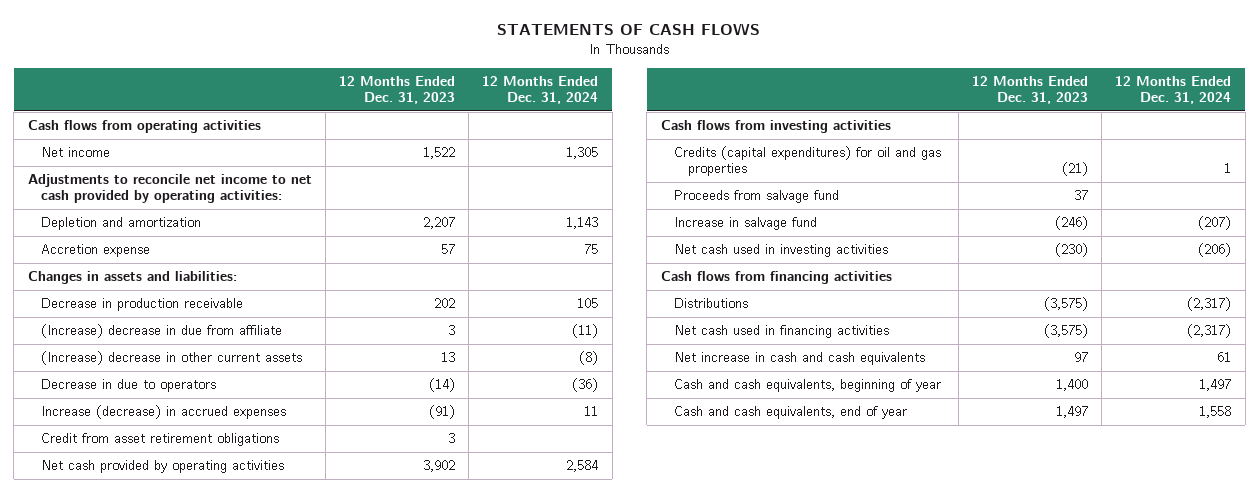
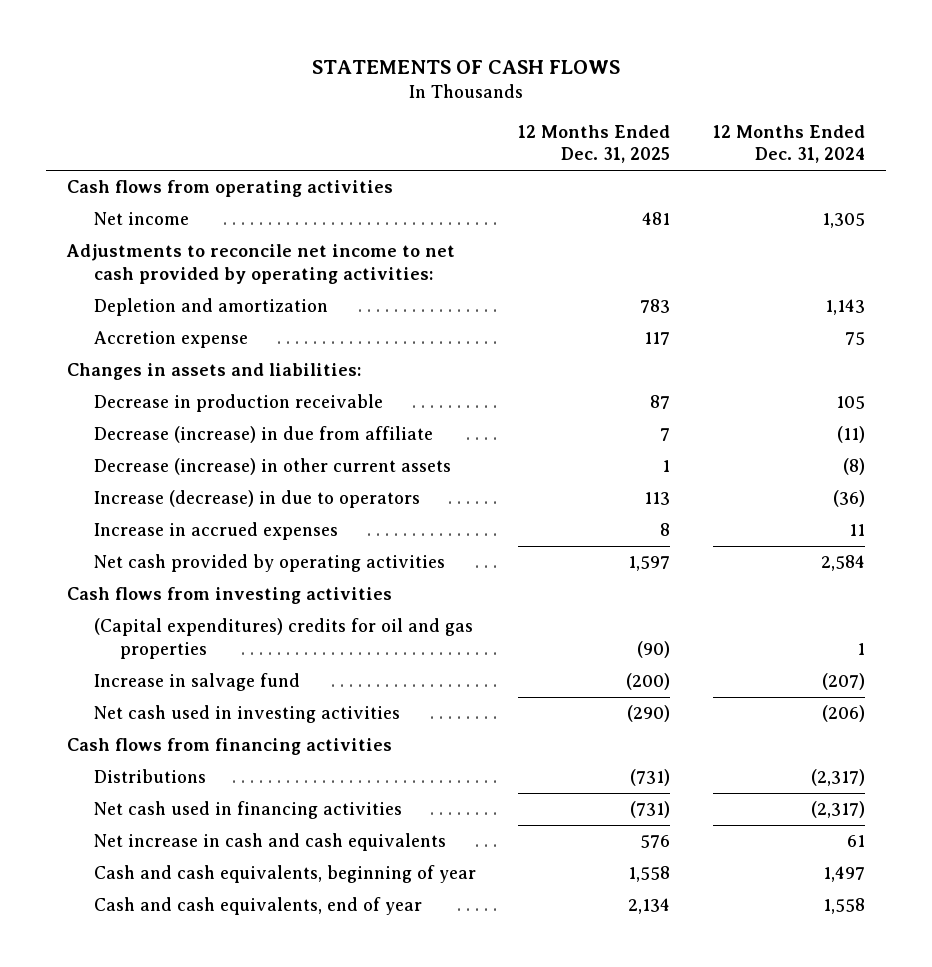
[339,76,456,105] 12 Months Ended Dec. 31, 2023 -> none
none -> [518,124,671,164] 12 Months Ended Dec. 31, 2025
[41,433,280,447] Credit from asset retirement obligations -> none
[41,324,283,339] (Increase) decrease in due from affiliate -> [93,426,433,444] Decrease (increase) in due from affiliate
[41,351,303,366] (Increase) decrease in other current assets -> [93,458,451,476] Decrease (increase) in other current assets
[41,379,217,393] Decrease in due to operators -> [93,490,420,509] Increase (decrease) in due to operators
[41,405,287,420] Increase (decrease) in accrued expenses -> [93,522,338,541] Increase in accrued expenses
[674,190,840,204] Proceeds from salvage fund -> none
[674,146,942,177] Credits (capital expenditures) for oil and gas properties -> [93,618,473,660] (Capital expenditures) credits for oil and gas properties

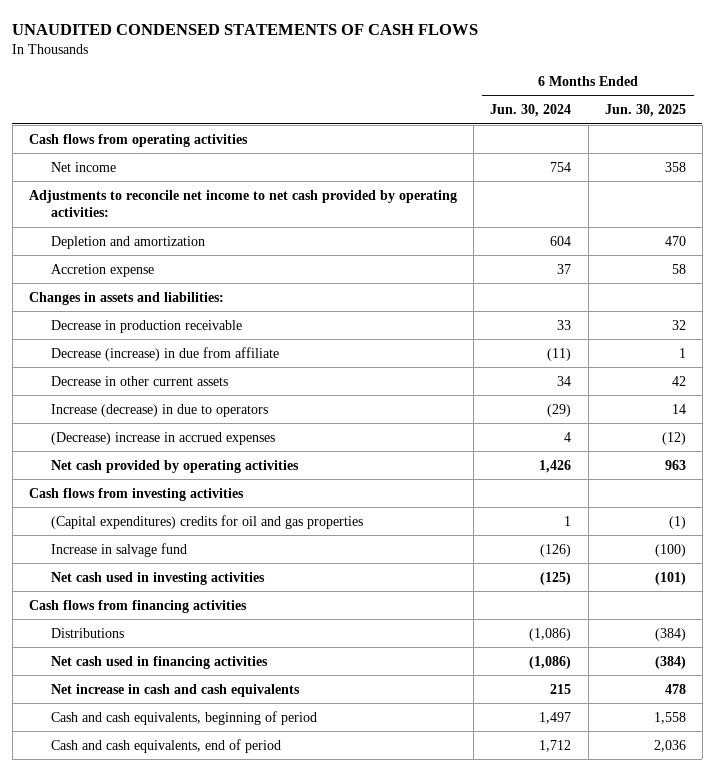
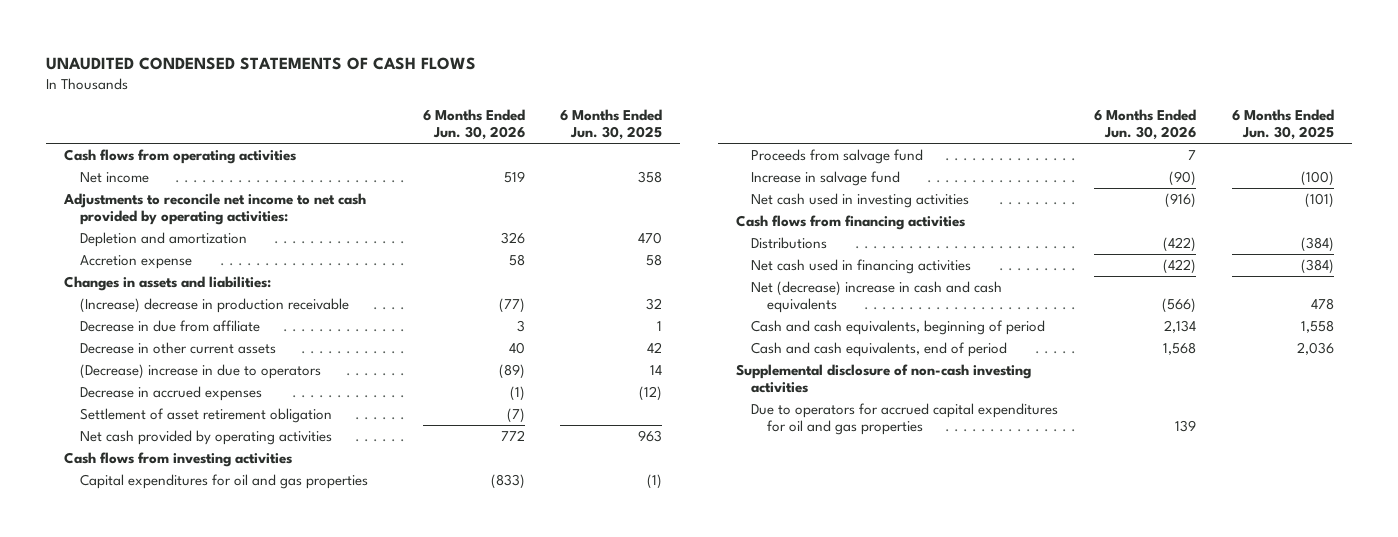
[490,104,572,118] Jun. 30, 2024 -> none
none -> [422,109,525,141] 6 Months Ended Jun. 30, 2026
[51,319,243,333] Decrease in production receivable -> [79,297,349,313] (Increase) decrease in production receivable
[51,346,280,361] Decrease (increase) in due from affiliate -> [79,319,260,332] Decrease in due from affiliate
[51,403,269,417] Increase (decrease) in due to operators -> [79,363,321,379] (Decrease) increase in due to operators
[51,431,276,445] (Decrease) increase in accrued expenses -> [79,385,262,401] Decrease in accrued expenses
none -> [79,407,332,423] Settlement of asset retirement obligation
[51,514,364,529] (Capital expenditures) credits for oil and gas properties -> [79,473,368,489] Capital expenditures for oil and gas properties
none -> [751,148,924,164] Proceeds from salvage fund
[51,683,301,697] Net increase in cash and cash equivalents -> [751,280,1003,313] Net (decrease) increase in cash and cash equivalents
none -> [735,363,1031,393] Supplemental disclosure of non-cash investing activities
none -> [751,402,1059,435] Due to operators for accrued capital expenditures for oil and gas properties

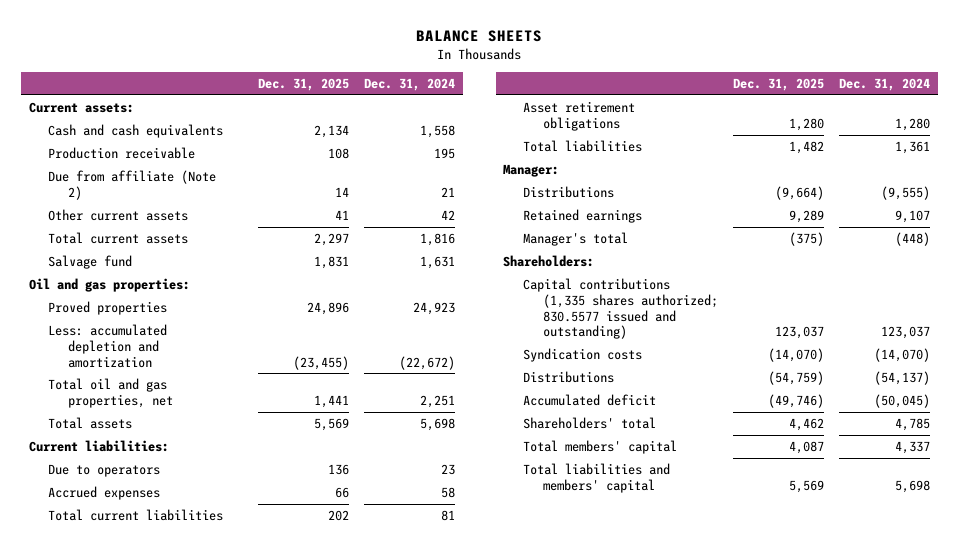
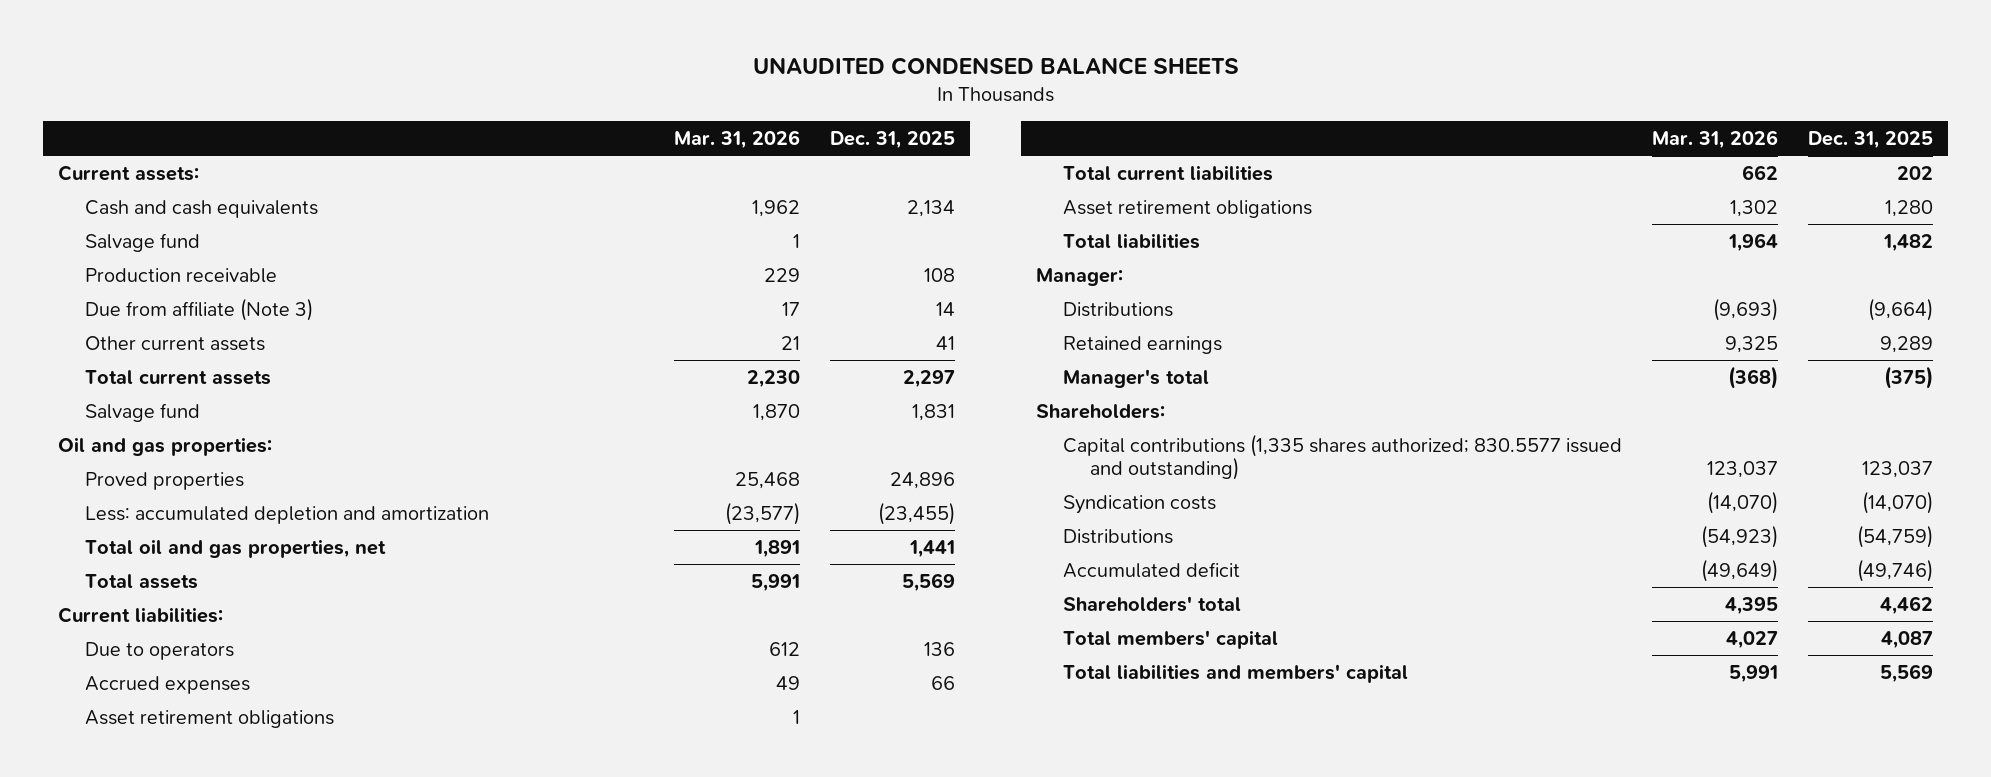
[416,30,543,43] BALANCE SHEETS -> [752,57,1239,76] UNAUDITED CONDENSED BALANCE SHEETS
[364,78,456,92] Dec. 31, 2024 -> none
none -> [674,130,801,150] Mar. 31, 2026
none -> [84,232,200,252] Salvage fund
[48,169,217,200] Due from affiliate (Note 2) -> [84,297,313,321] Due from affiliate (Note 3)
none -> [84,709,334,728] Asset retirement obligations

